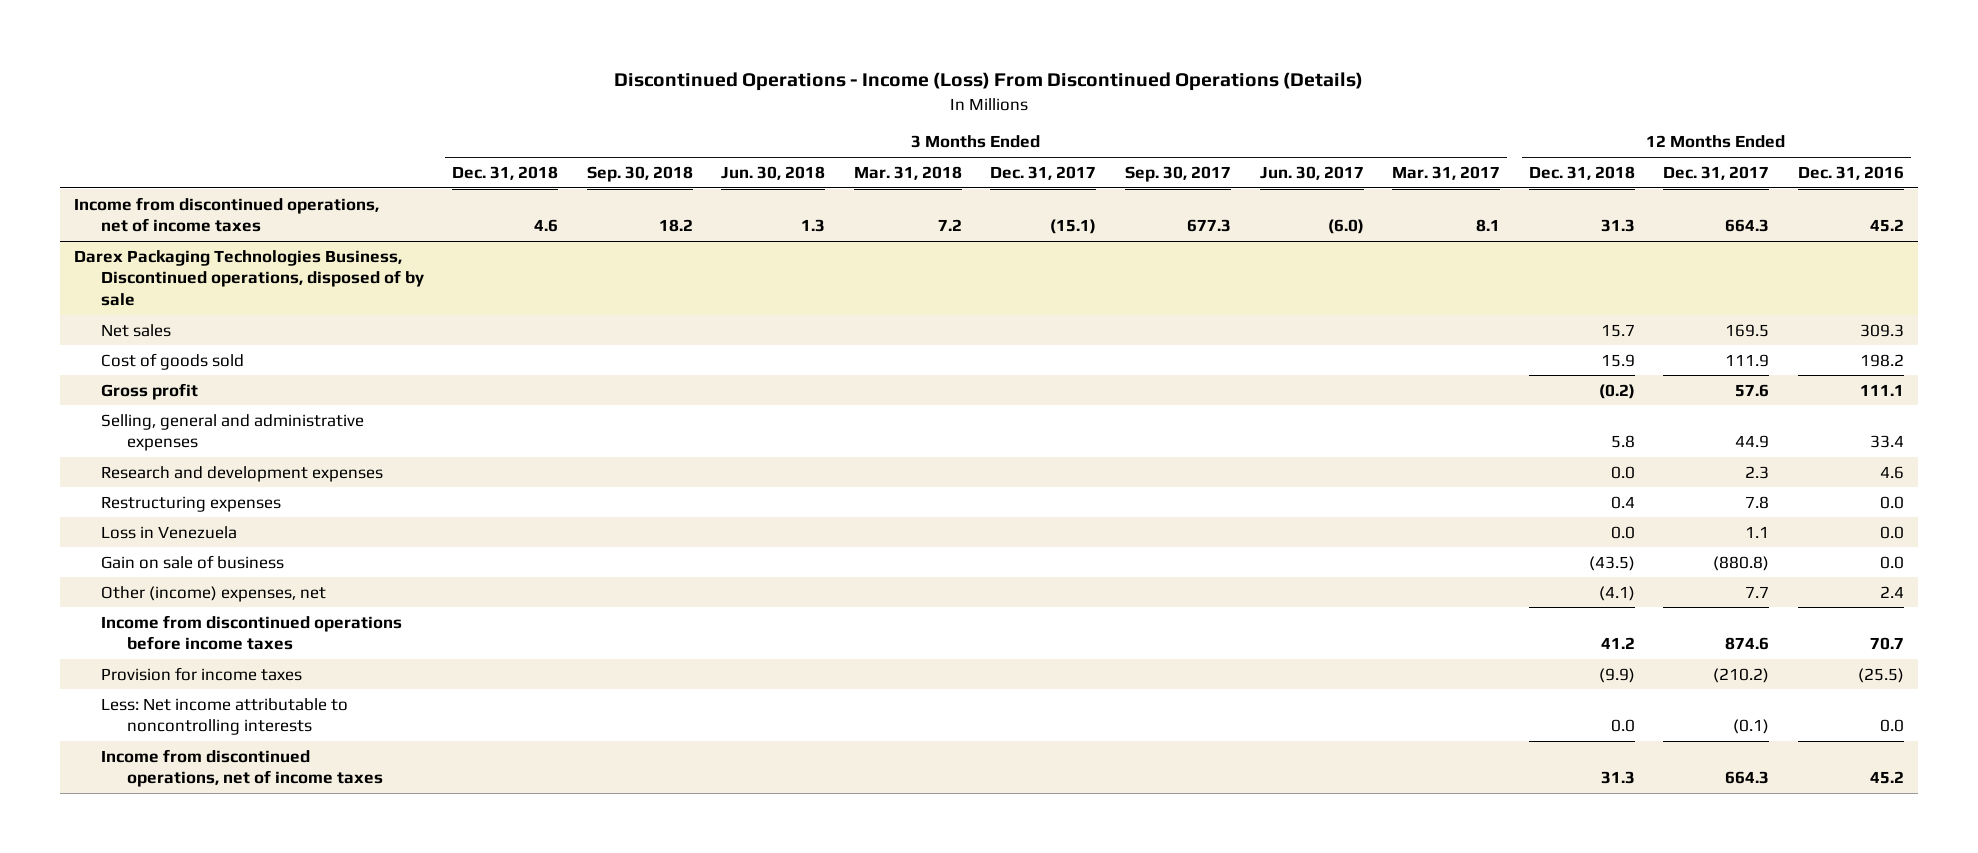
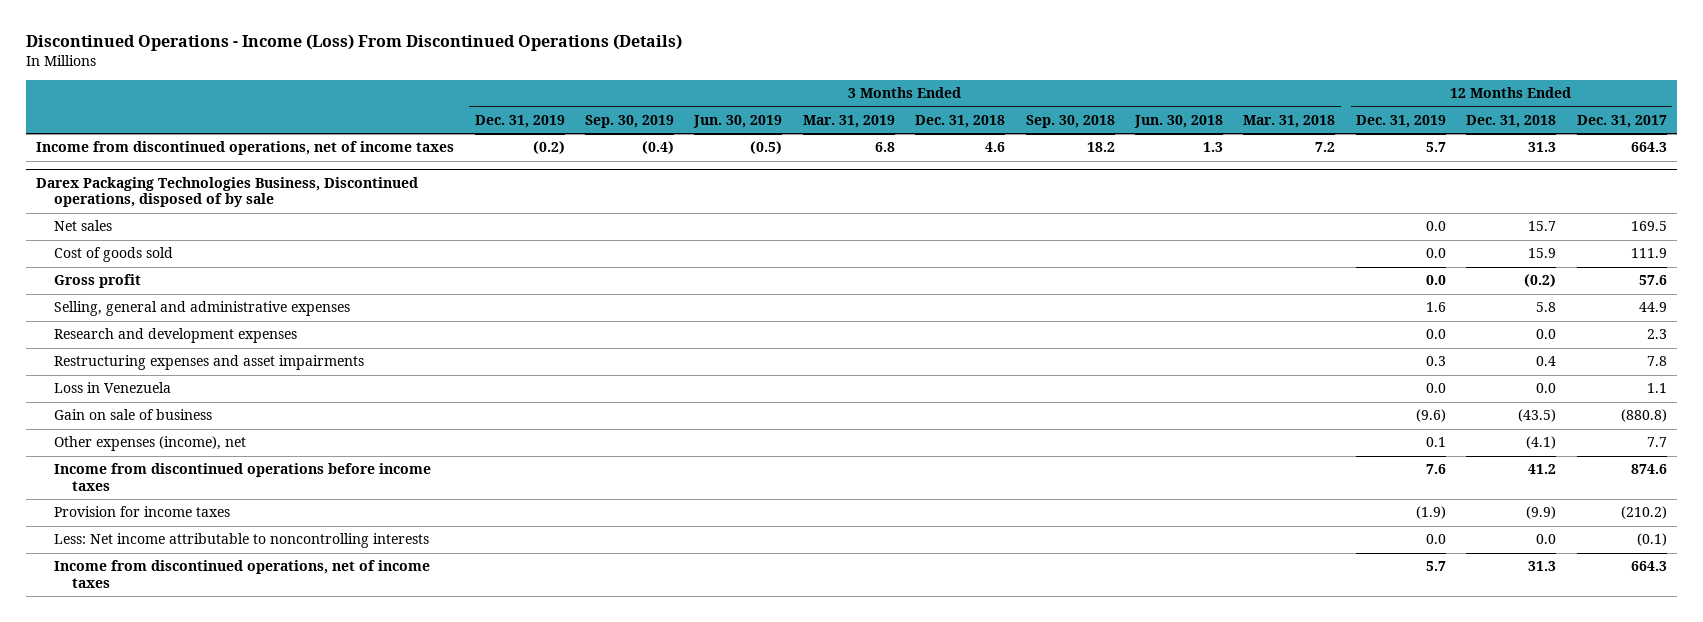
[990,165,1097,180] Dec. 31, 2017 -> none
[1125,165,1232,182] Sep. 30, 2017 -> none
[1259,165,1364,180] Jun. 30, 2017 -> none
[1392,165,1501,180] Mar. 31, 2017 -> none
[1797,165,1904,180] Dec. 31, 2016 -> none
none -> [474,114,565,128] Dec. 31, 2019
none -> [584,114,674,128] Sep. 30, 2019
none -> [693,114,783,128] Jun. 30, 2019
none -> [802,114,895,128] Mar. 31, 2019
none -> [1355,114,1446,128] Dec. 31, 2019
[100,495,281,512] Restructuring expenses -> [54,355,365,371] Restructuring expenses and asset impairments
[100,585,326,602] Other (income) expenses, net -> [54,436,247,452] Other expenses (income), net

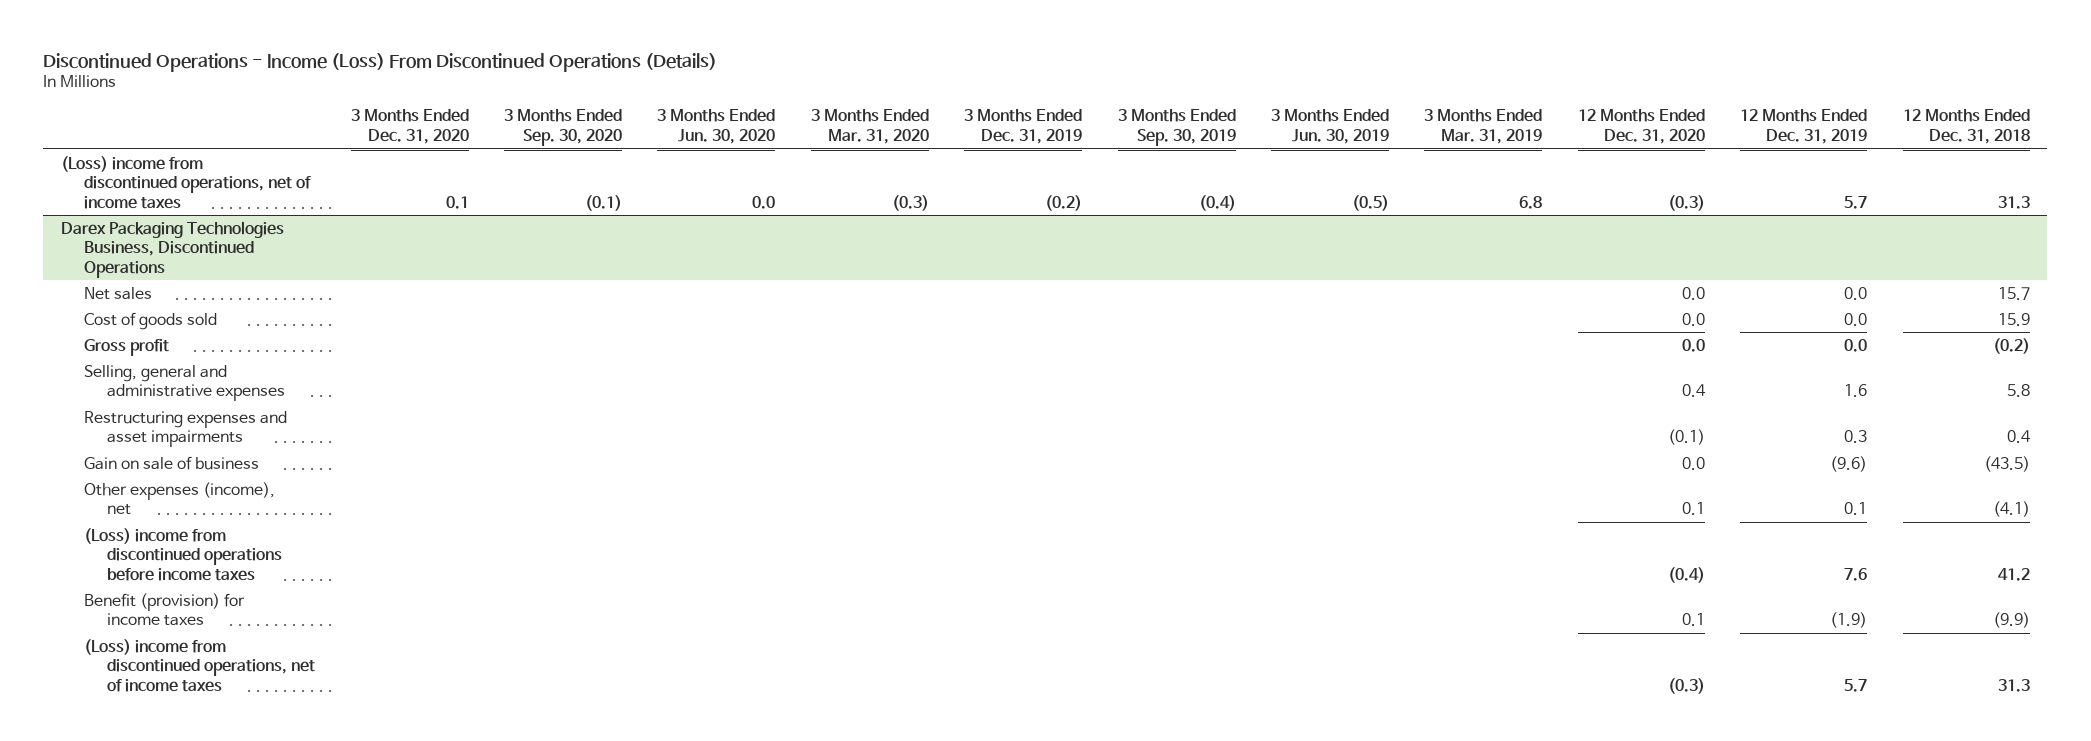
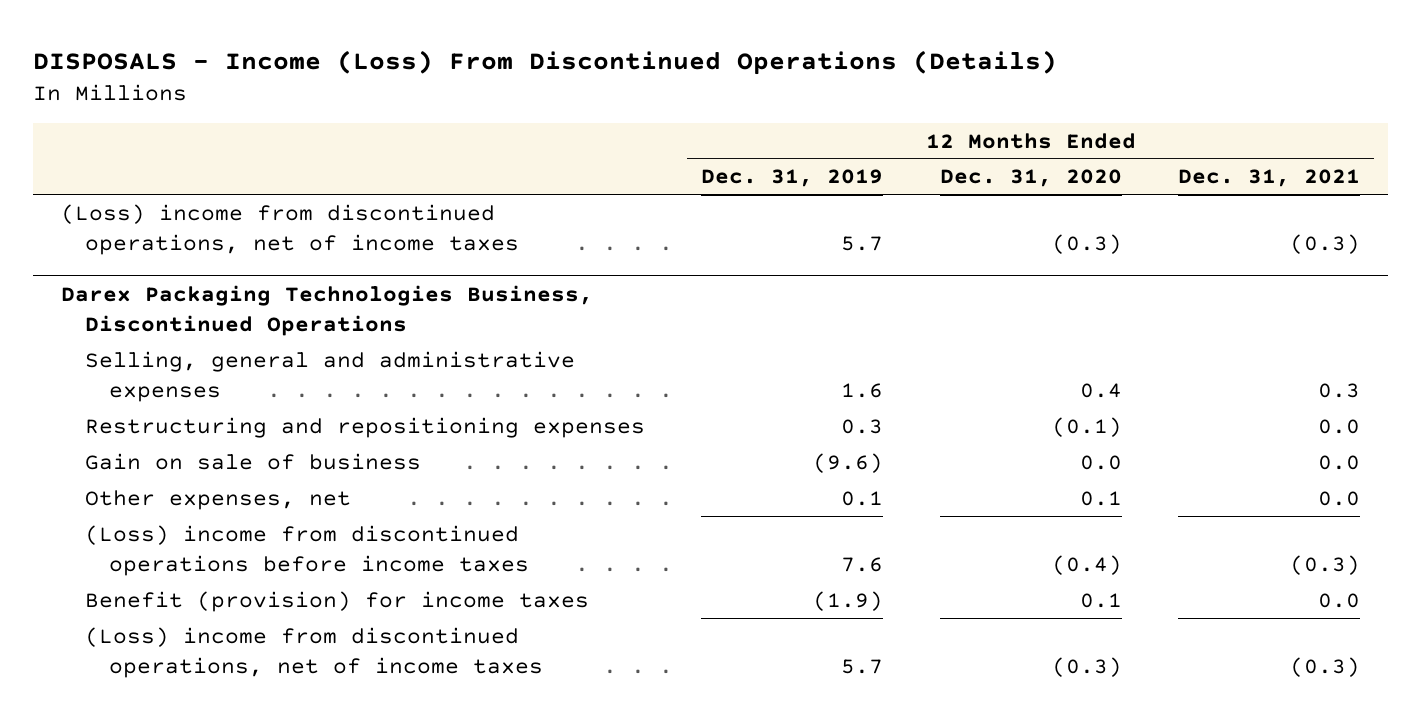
[43,52,718,72] Discontinued Operations - Income (Loss) From Discontinued Operations (Details) -> [33,50,1058,76] DISPOSALS - Income (Loss) From Discontinued Operations (Details)
[350,109,469,144] 3 Months Ended Dec. 31, 2020 -> none
[503,109,622,146] 3 Months Ended Sep. 30, 2020 -> none
[657,109,776,144] 3 Months Ended Jun. 30, 2020 -> none
[810,109,929,144] 3 Months Ended Mar. 31, 2020 -> none
[964,109,1083,144] 3 Months Ended Dec. 31, 2019 -> none
[1117,109,1236,146] 3 Months Ended Sep. 30, 2019 -> none
[1271,109,1390,144] 3 Months Ended Jun. 30, 2019 -> none
[1424,109,1543,144] 3 Months Ended Mar. 31, 2019 -> none
[1902,109,2030,144] 12 Months Ended Dec. 31, 2018 -> none
none -> [1178,169,1361,188] Dec. 31, 2021
[83,286,152,300] Net sales -> none
[83,311,217,330] Cost of goods sold -> none
[83,338,169,356] Gross profit -> none
[83,410,287,448] Restructuring expenses and asset impairments -> [85,416,646,438] Restructuring and repositioning expenses
[83,481,275,516] Other expenses (income), net -> [85,489,352,510] Other expenses, net

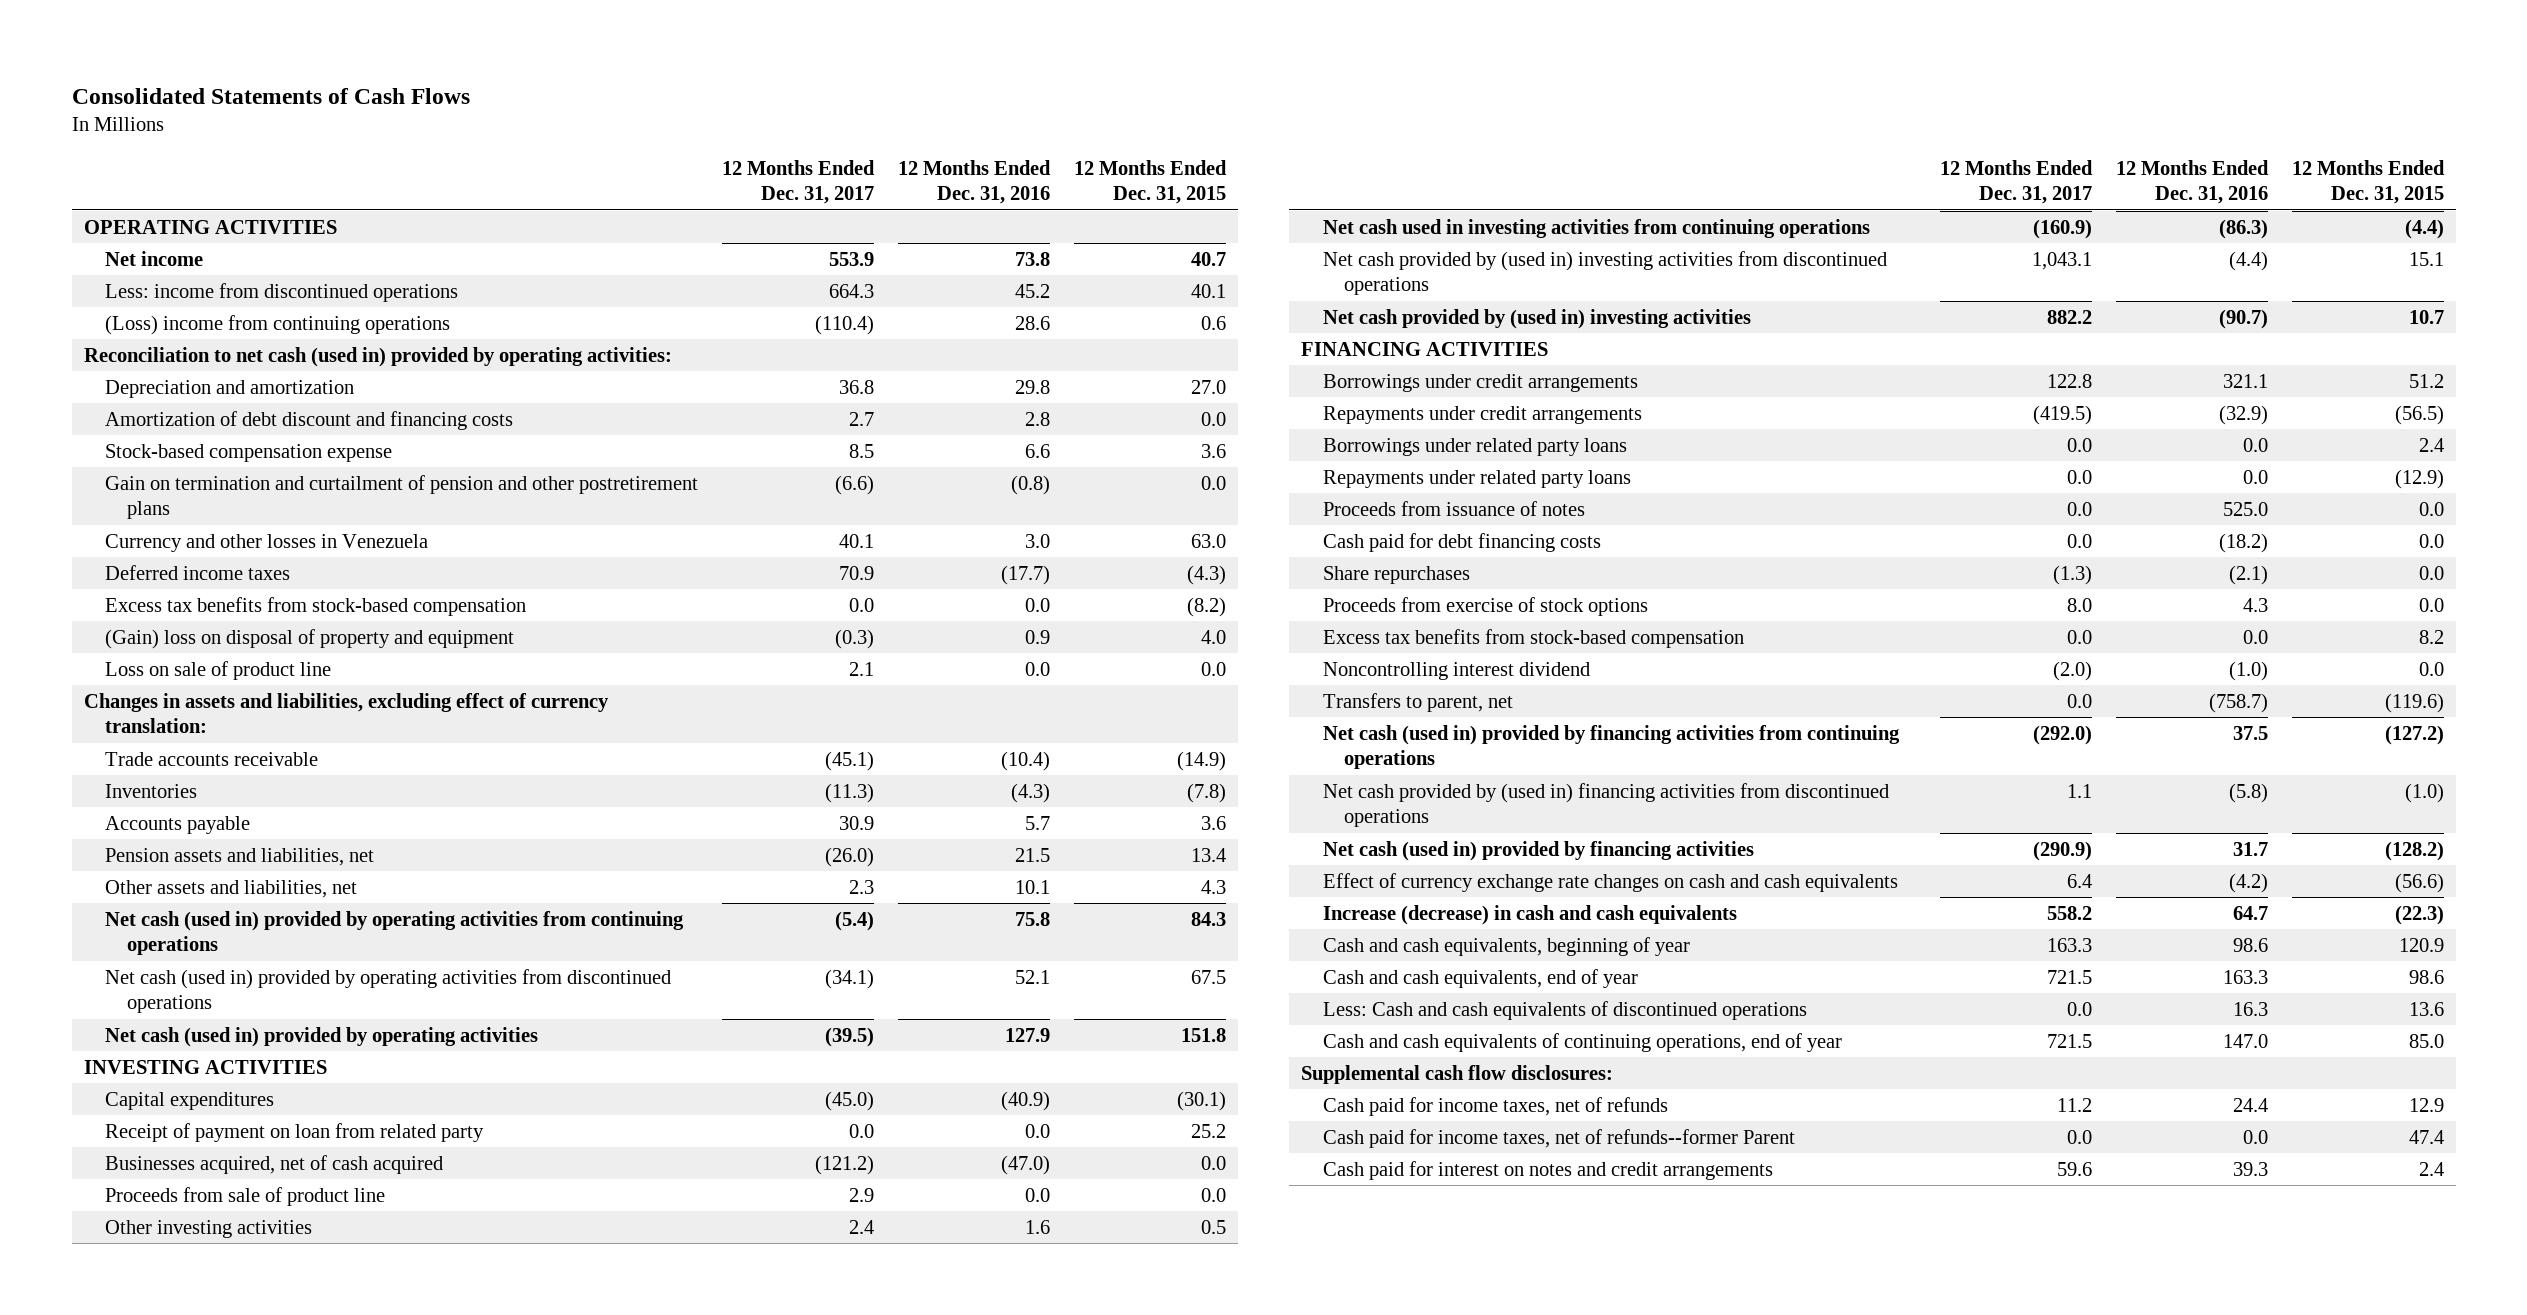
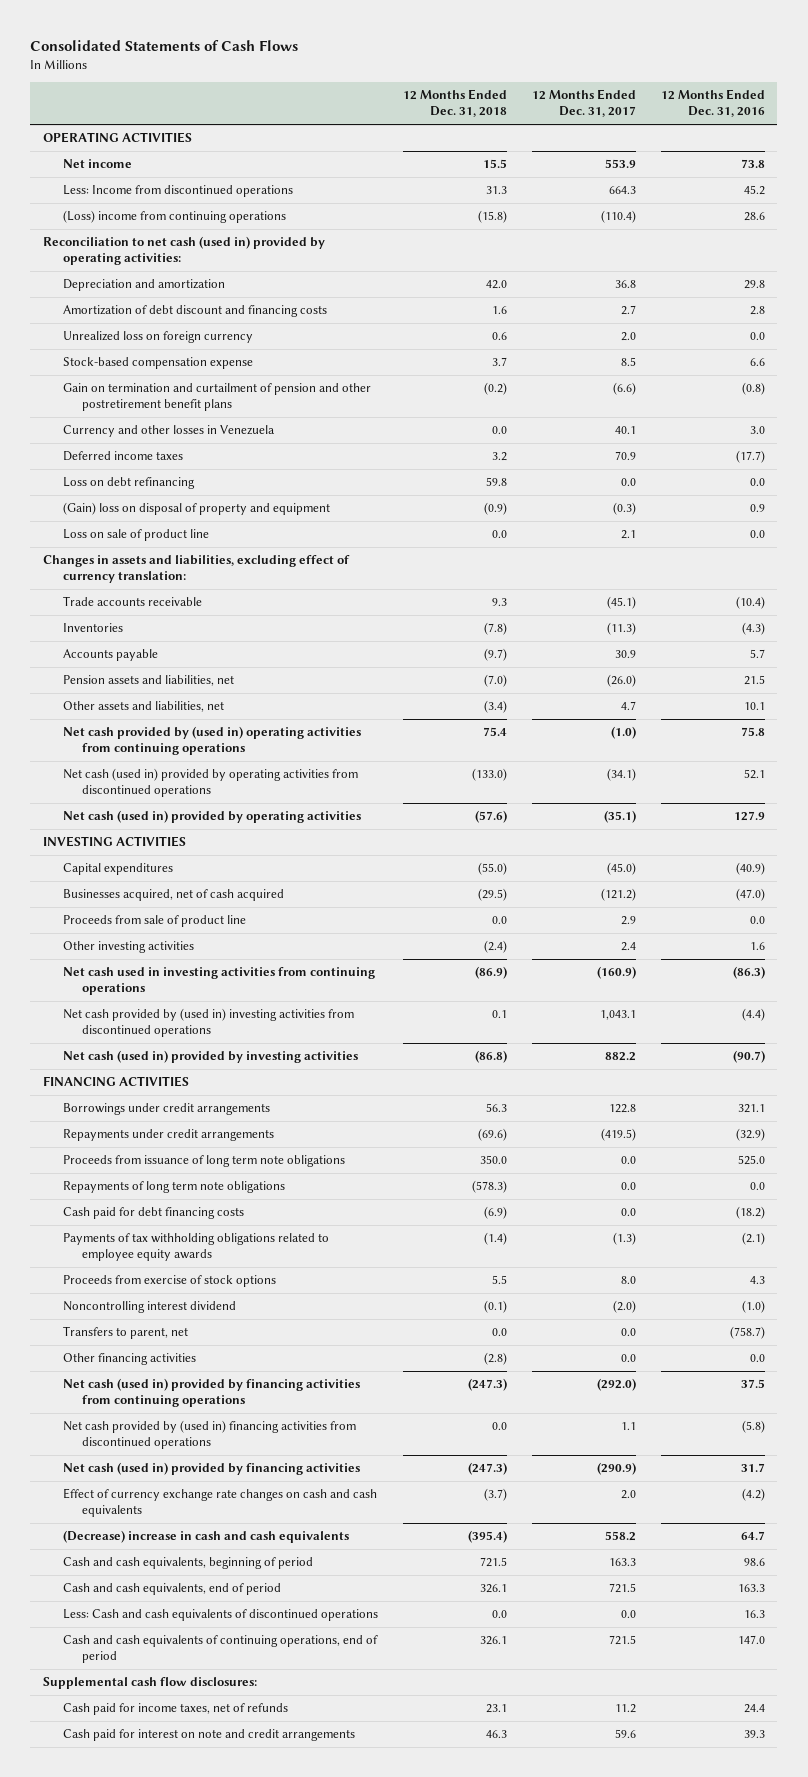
[1073,159,1227,205] 12 Months Ended Dec. 31, 2015 -> none
none -> [402,89,507,118] 12 Months Ended Dec. 31, 2018
[105,282,459,302] Less: income from discontinued operations -> [62,185,293,198] Less: Income from discontinued operations
none -> [62,331,253,344] Unrealized loss on foreign currency
[105,474,699,520] Gain on termination and curtailment of pension and other postretirement plans -> [62,383,371,412] Gain on termination and curtailment of pension and other postretirement benefit plans
[105,596,527,616] Excess tax benefits from stock-based compensation -> none
none -> [62,477,195,490] Loss on debt refinancing
[849,879,875,894] 2.3 -> [620,701,636,711] 4.7
[105,910,685,956] Net cash (used in) provided by operating activities from continuing operations -> [62,726,361,756] Net cash provided by (used in) operating activities from continuing operations
[835,910,875,931] (5.4) -> [610,726,636,740] (1.0)
[825,1026,875,1047] (39.5) -> [603,810,636,824] (35.1)
[105,1122,485,1142] Receipt of payment on loan from related party -> none
[1322,308,1751,329] Net cash provided by (used in) investing activities -> [62,1050,358,1064] Net cash (used in) provided by investing activities
[1322,437,1627,456] Borrowings under related party loans -> none
[1322,469,1631,488] Repayments under related party loans -> none
[1322,500,1585,516] Proceeds from issuance of notes -> [62,1155,345,1168] Proceeds from issuance of long term note obligations
none -> [62,1181,285,1194] Repayments of long term note obligations
[1322,565,1470,584] Share repurchases -> [62,1233,329,1262] Payments of tax withholding obligations related to employee equity awards
[1322,628,1744,648] Excess tax benefits from stock-based compensation -> none
none -> [62,1353,196,1366] Other financing activities
[2066,873,2092,888] 6.4 -> [620,1490,636,1500] 2.0
[1322,904,1737,925] Increase (decrease) in cash and cash equivalents -> [62,1530,349,1544] (Decrease) increase in cash and cash equivalents
[1322,936,1690,956] Cash and cash equivalents, beginning of year -> [62,1557,313,1570] Cash and cash equivalents, beginning of period
[1322,968,1638,988] Cash and cash equivalents, end of year -> [62,1583,281,1596] Cash and cash equivalents, end of period
[1322,1032,1842,1052] Cash and cash equivalents of continuing operations, end of year -> [62,1635,378,1664] Cash and cash equivalents of continuing operations, end of period
[1322,1128,1795,1148] Cash paid for income taxes, net of refunds--former Parent -> none
[1322,1160,1773,1180] Cash paid for interest on notes and credit arrangements -> [62,1729,355,1742] Cash paid for interest on note and credit arrangements

